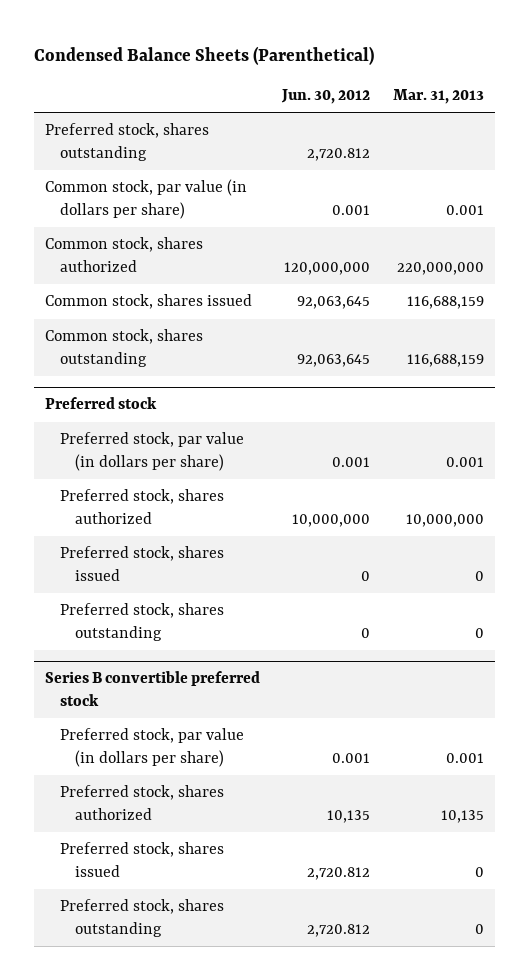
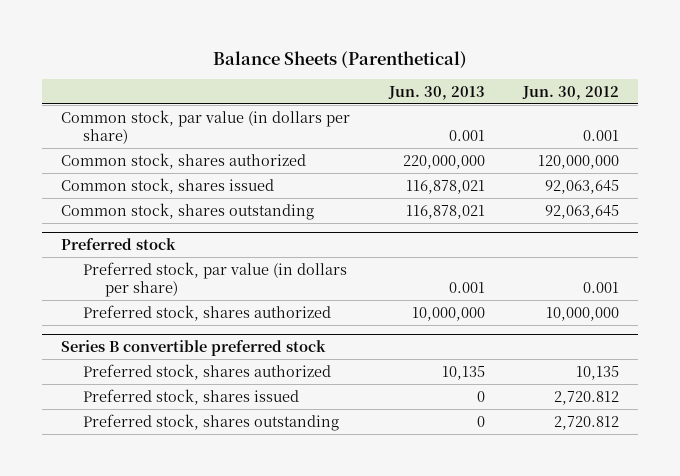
[33,45,374,65] Condensed Balance Sheets (Parenthetical) -> [213,50,468,68] Balance Sheets (Parenthetical)
[392,89,484,105] Mar. 31, 2013 -> none
none -> [387,85,485,100] Jun. 30, 2013
[44,123,209,161] Preferred stock, shares outstanding -> none
[59,546,224,581] Preferred stock, shares issued -> none
[59,603,224,641] Preferred stock, shares outstanding -> none
[59,728,244,767] Preferred stock, par value (in dollars per share) -> none

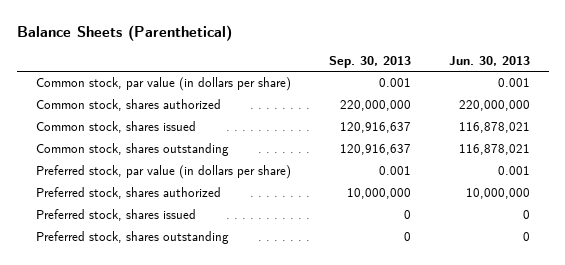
[521,85,619,100] Jun. 30, 2012 -> none
none -> [328,55,411,68] Sep. 30, 2013
[61,237,177,250] Preferred stock -> none
[61,339,327,356] Series B convertible preferred stock -> none
[83,363,332,380] Preferred stock, shares authorized -> none

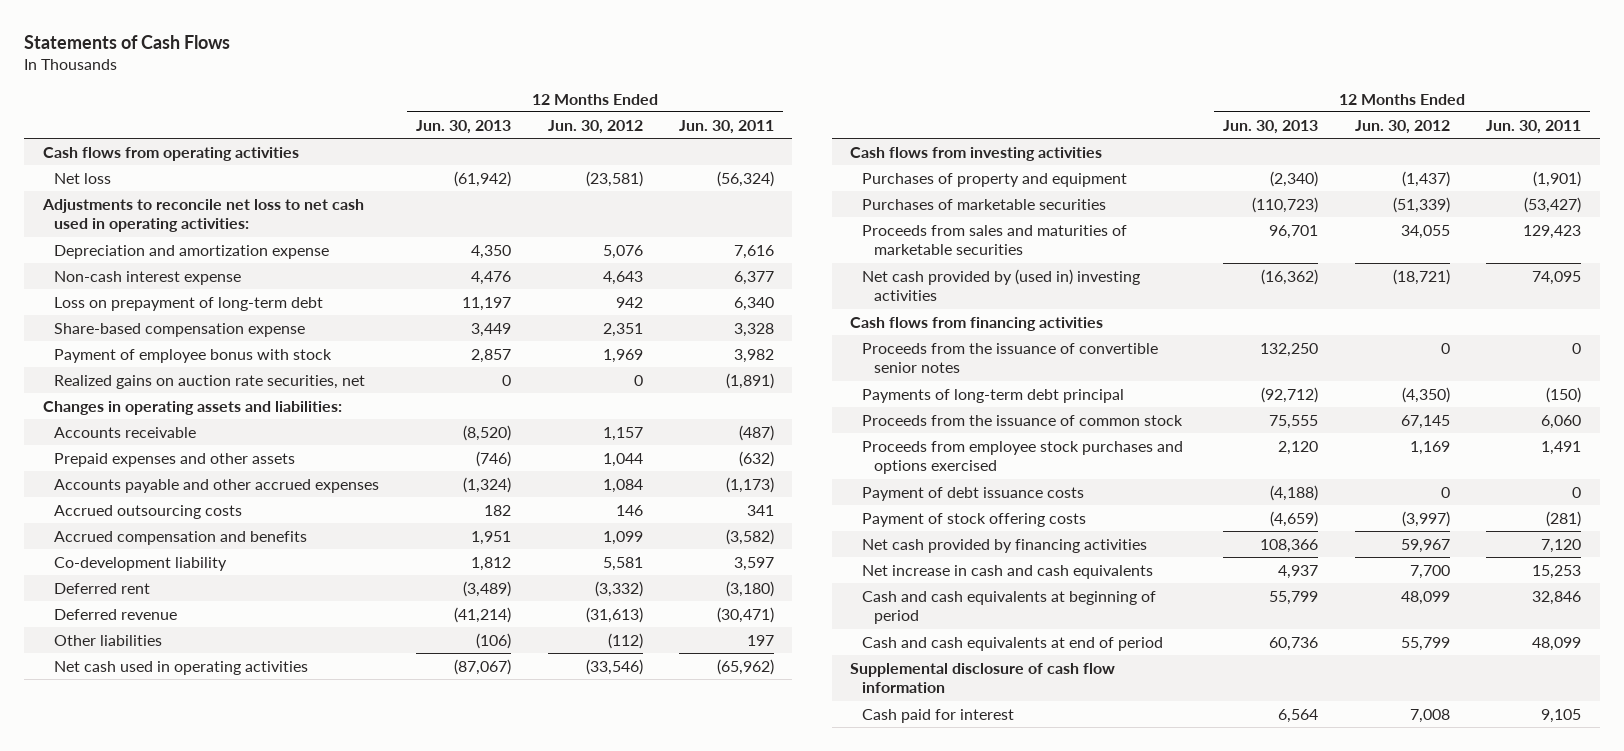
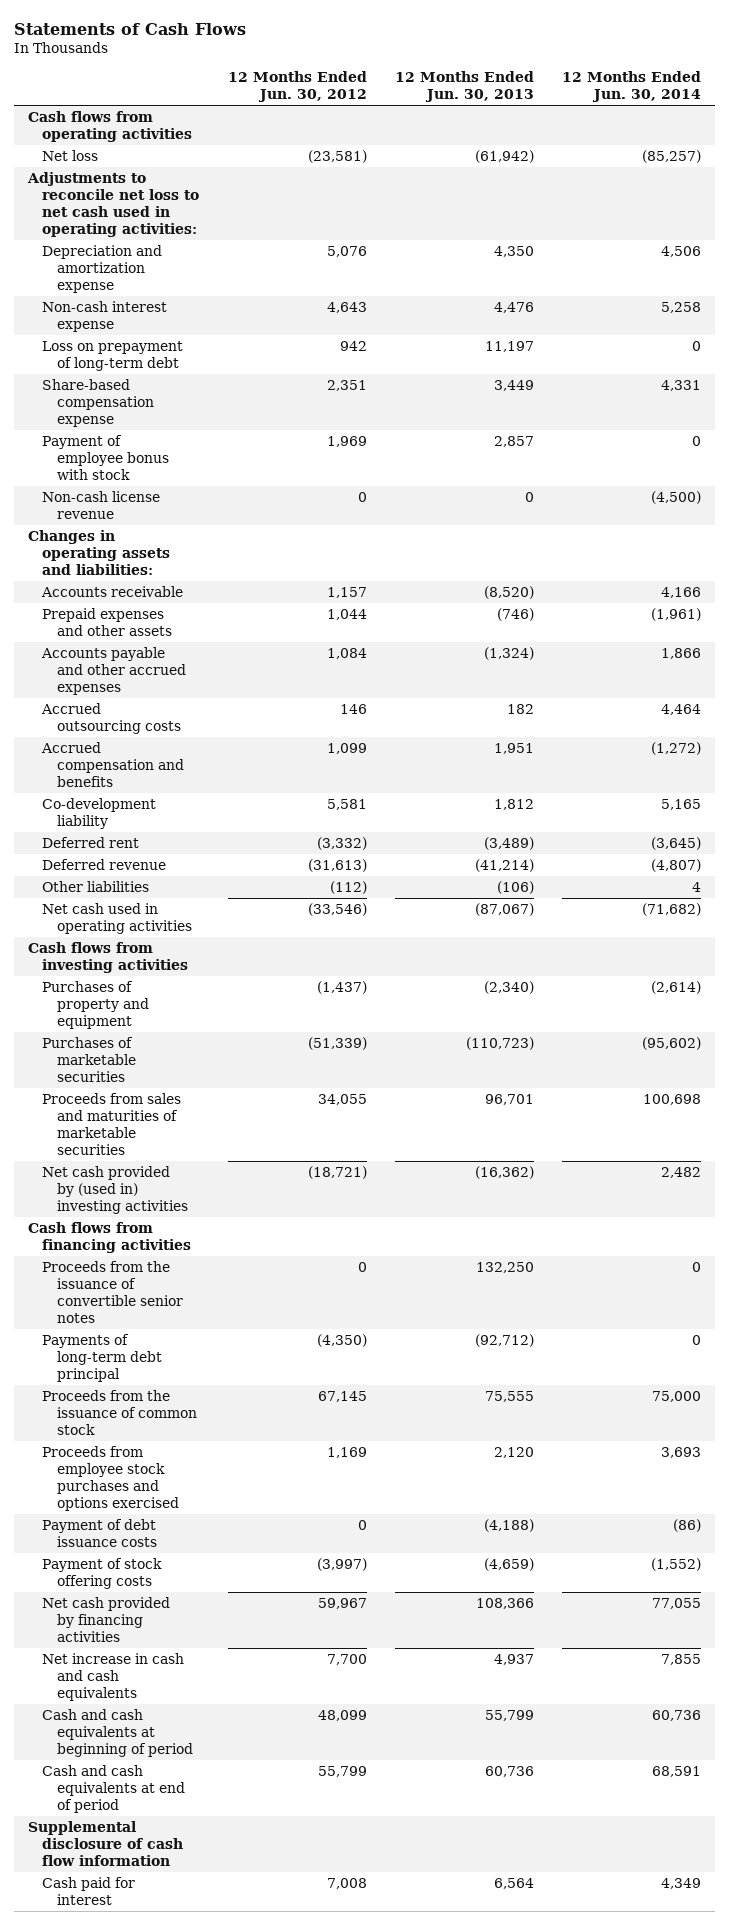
[679,119,775,134] Jun. 30, 2011 -> none
none -> [561,71,701,103] 12 Months Ended Jun. 30, 2014
[54,374,366,389] Realized gains on auction rate securities, net -> none
none -> [42,490,161,519] Non-cash license revenue

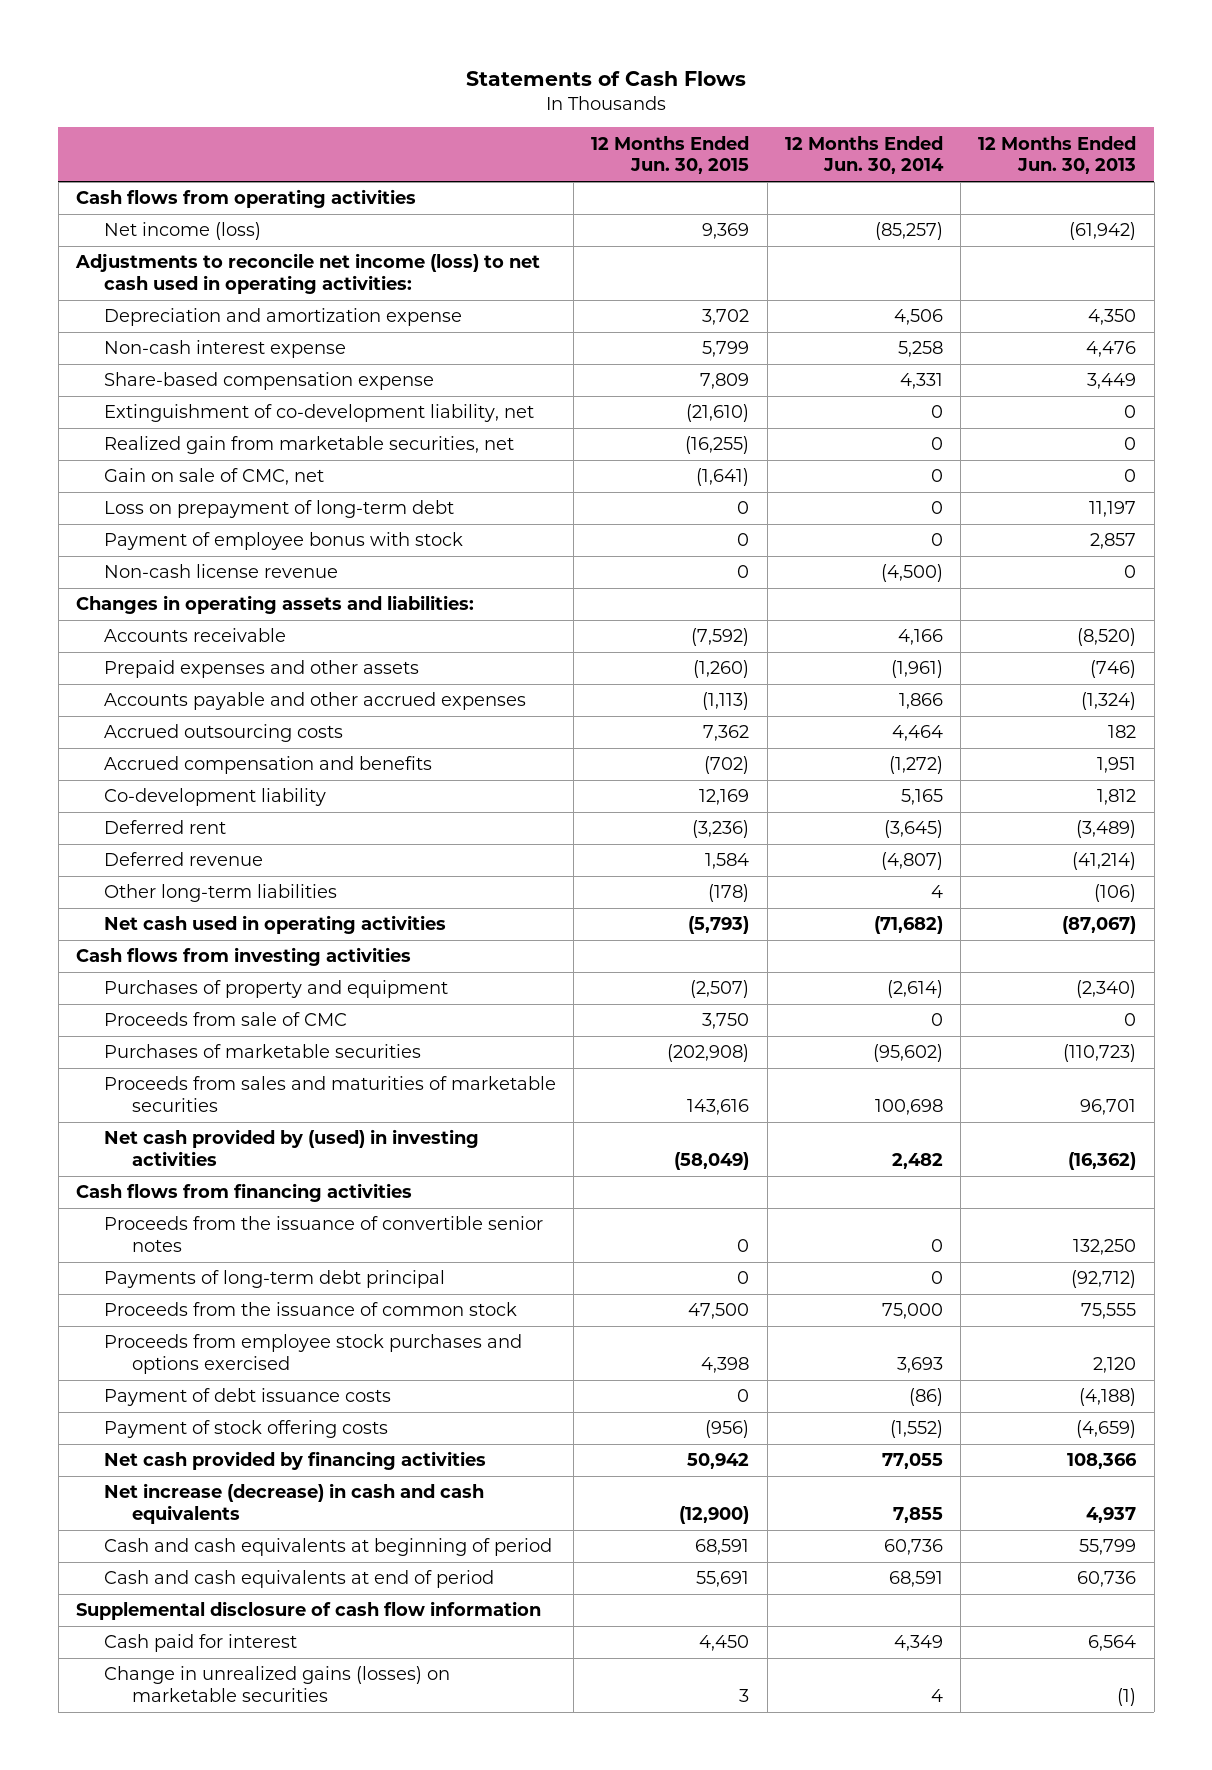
[227,71,367,103] 12 Months Ended Jun. 30, 2012 -> none
none -> [591,135,750,175] 12 Months Ended Jun. 30, 2015
[42,149,99,161] Net loss -> [103,222,261,241] Net income (loss)
[27,171,200,238] Adjustments to reconcile net loss to net cash used in operating activities: -> [74,253,540,294] Adjustments to reconcile net income (loss) to net cash used in operating activities:
none -> [103,404,534,423] Extinguishment of co-development liability, net
none -> [103,436,514,455] Realized gain from marketable securities, net
none -> [103,468,324,486] Gain on sale of CMC, net
[42,340,184,371] Loss on prepayment of long-term debt -> [103,500,454,519] Loss on prepayment of long-term debt
[42,880,150,892] Other liabilities -> [103,884,337,903] Other long-term liabilities
none -> [103,1012,347,1027] Proceeds from sale of CMC
[42,1165,188,1214] Net cash provided by (used in) investing activities -> [103,1129,479,1166] Net cash provided by (used) in investing activities
[42,1652,185,1701] Net increase in cash and cash equivalents -> [103,1483,484,1524] Net increase (decrease) in cash and cash equivalents
none -> [103,1666,450,1702] Change in unrealized gains (losses) on marketable securities

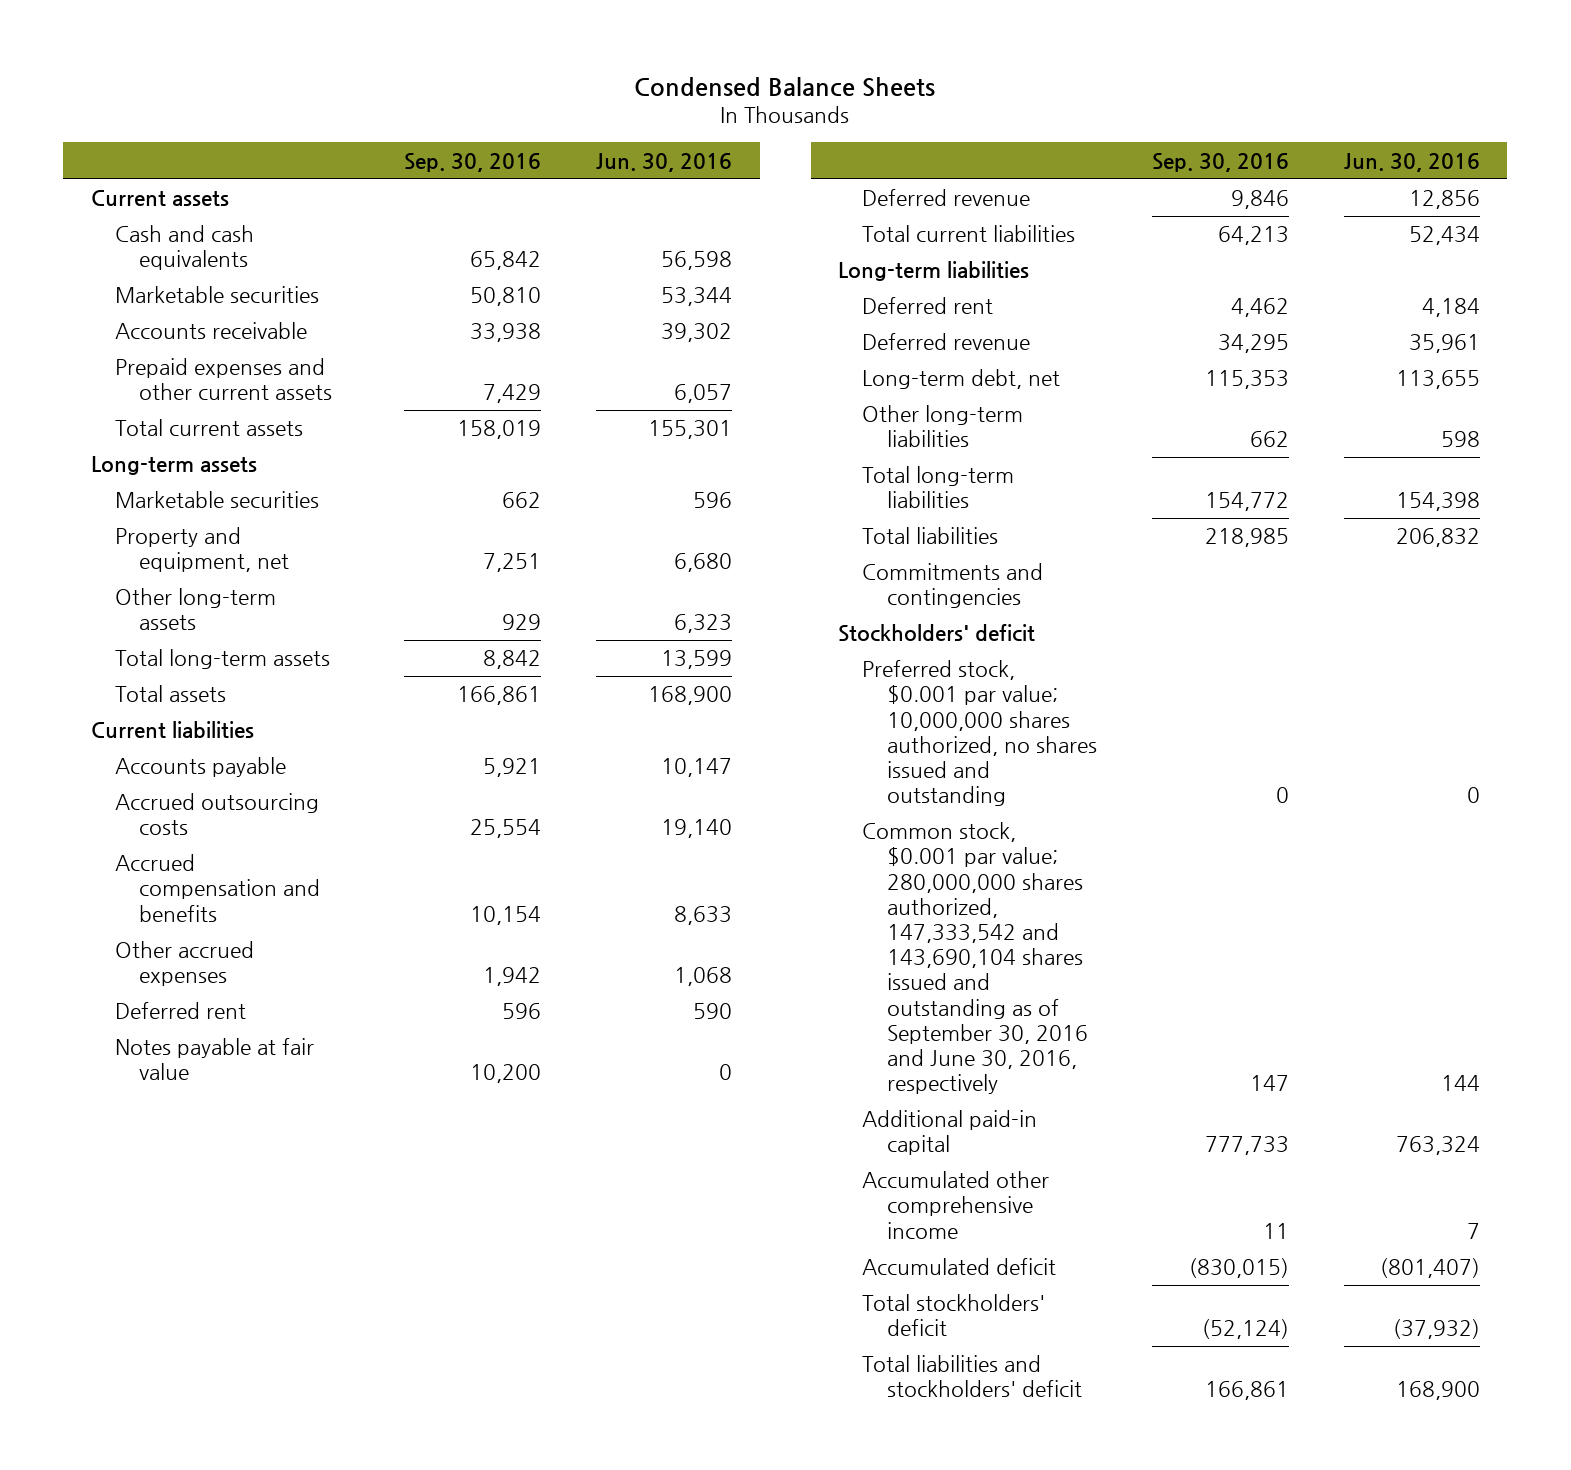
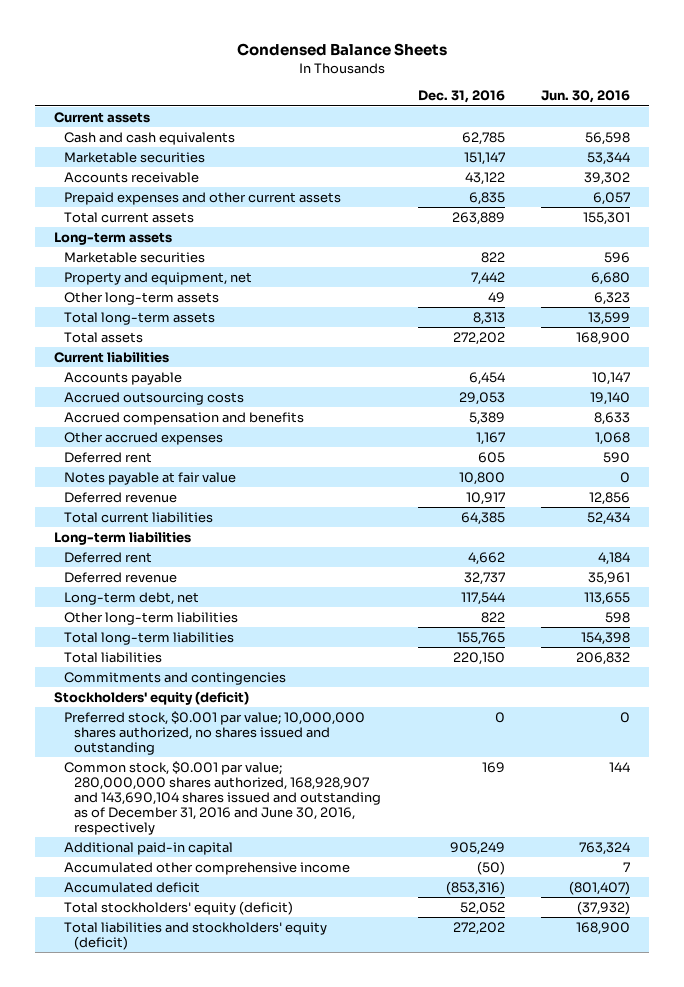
[404,152,542,172] Sep. 30, 2016 -> none
none -> [417,90,505,104] Dec. 31, 2016
[838,624,1036,643] Stockholders' deficit -> [53,690,249,705] Stockholders' equity (deficit)
[862,822,1088,1095] Common stock, $0.001 par value; 280,000,000 shares authorized, 147,333,542 and 143,690,104 shares issued and outstanding as of September 30, 2016 and June 30, 2016, respectively -> [63,760,382,836] Common stock, $0.001 par value; 280,000,000 shares authorized, 168,928,907 and 143,690,104 shares issued and outstanding as of December 31, 2016 and June 30, 2016, respectively
[862,1294,1046,1337] Total stockholders' deficit -> [63,900,293,915] Total stockholders' equity (deficit)
[862,1355,1082,1398] Total liabilities and stockholders' deficit -> [63,921,327,950] Total liabilities and stockholders' equity (deficit)

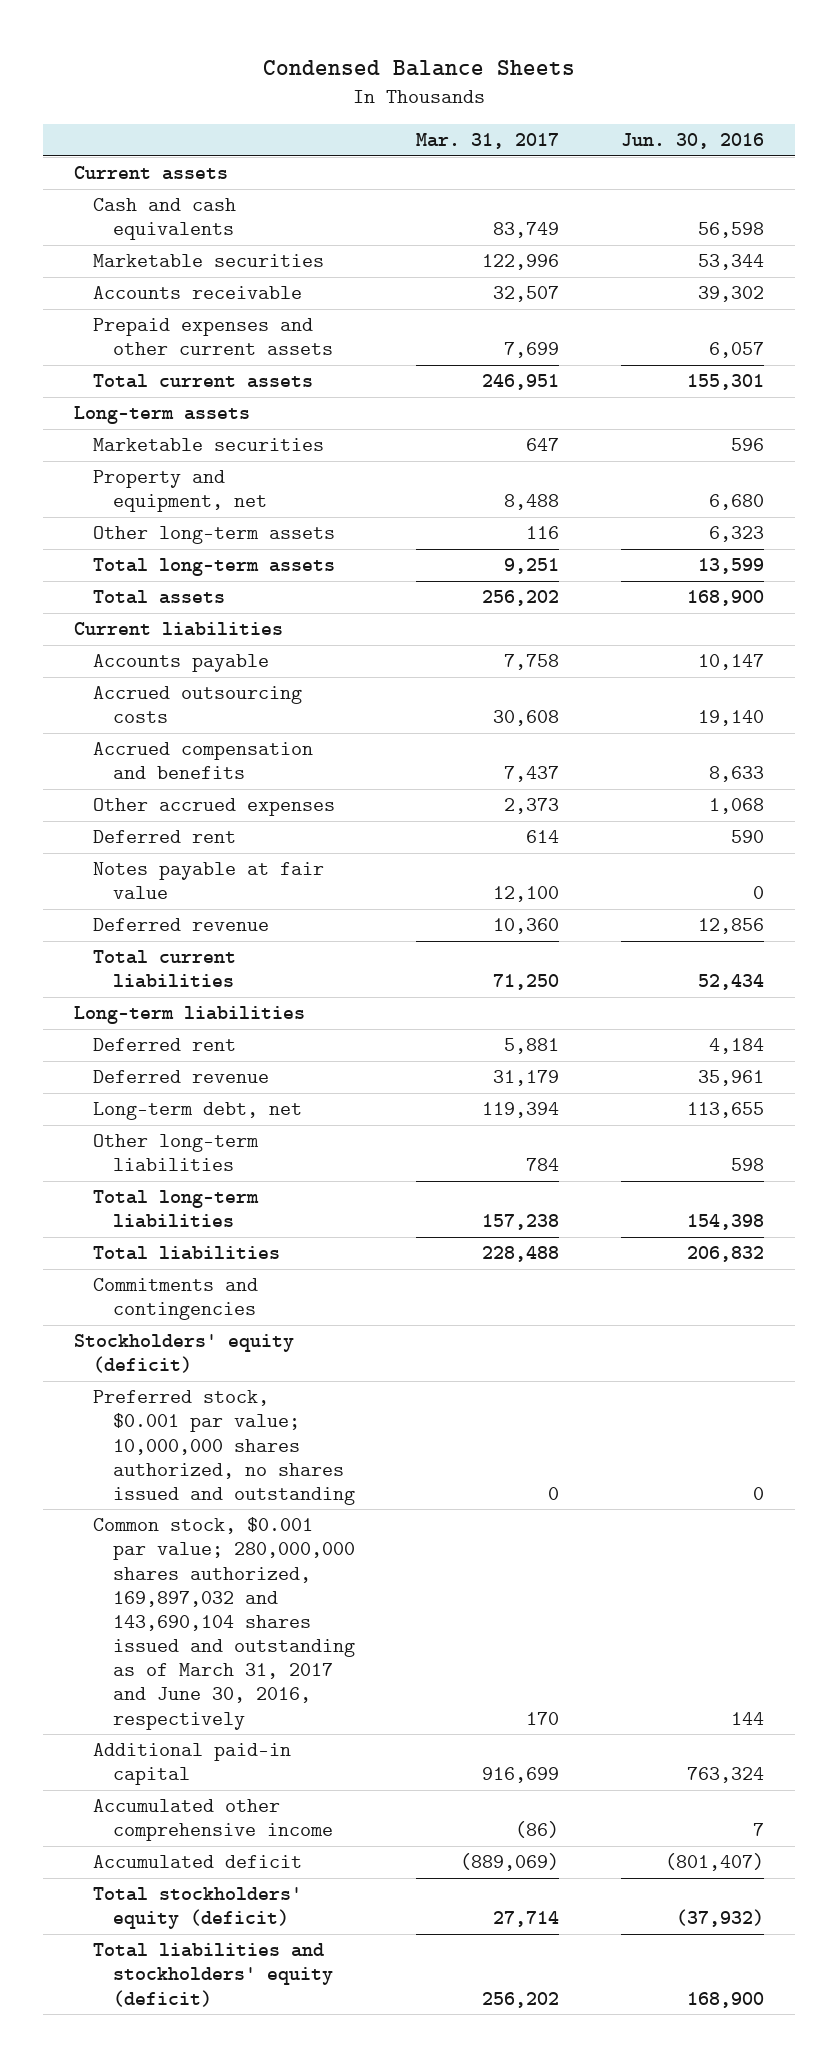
[417,90,505,104] Dec. 31, 2016 -> none
none -> [416,133,560,150] Mar. 31, 2017
[63,760,382,836] Common stock, $0.001 par value; 280,000,000 shares authorized, 168,928,907 and 143,690,104 shares issued and outstanding as of December 31, 2016 and June 30, 2016, respectively -> [93,1517,355,1730] Common stock, $0.001 par value; 280,000,000 shares authorized, 169,897,032 and 143,690,104 shares issued and outstanding as of March 31, 2017 and June 30, 2016, respectively

